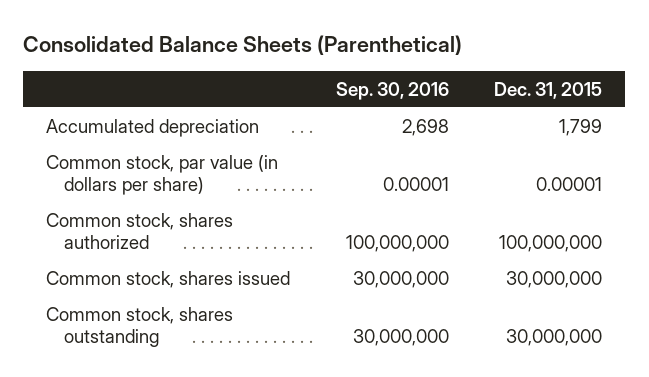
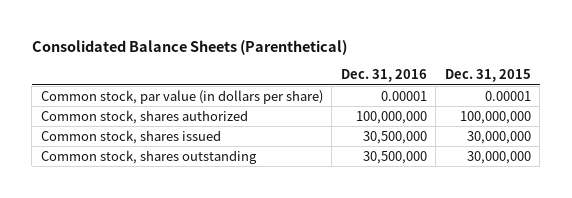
[335,81,449,100] Sep. 30, 2016 -> none
none -> [340,69,427,83] Dec. 31, 2016
[46,118,260,137] Accumulated depreciation -> none

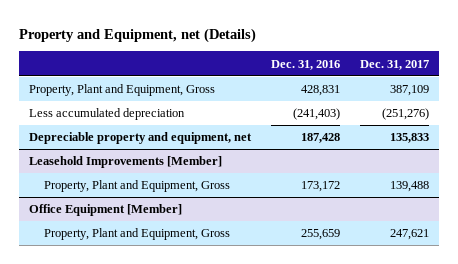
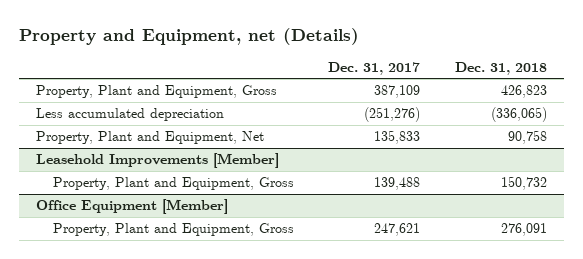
[271,59,341,70] Dec. 31, 2016 -> none
none -> [454,61,547,75] Dec. 31, 2018
[29,132,253,145] Depreciable property and equipment, net -> [36,131,265,145] Property, Plant and Equipment, Net

